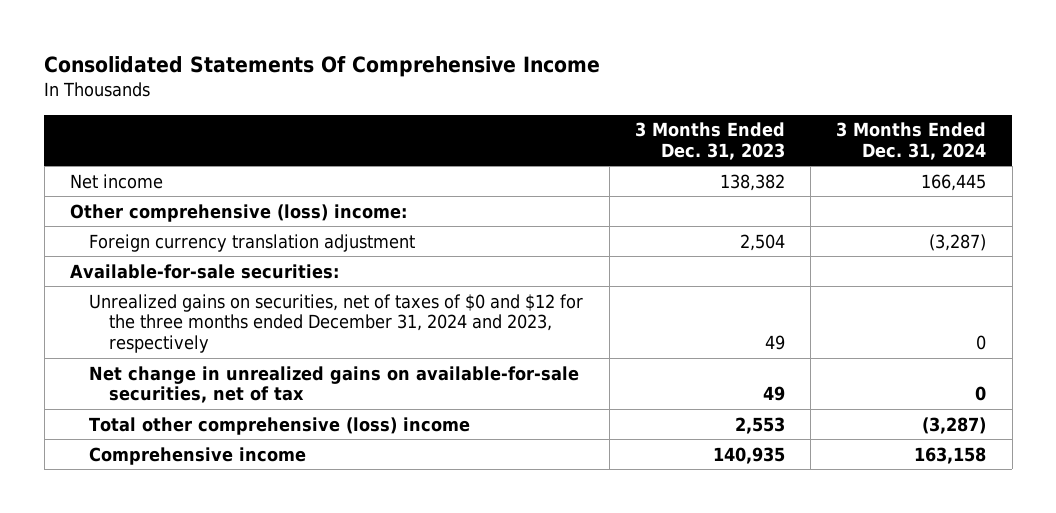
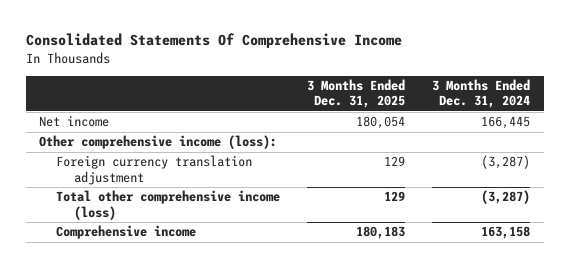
[634,122,785,160] 3 Months Ended Dec. 31, 2023 -> none
none -> [307,79,406,109] 3 Months Ended Dec. 31, 2025
[69,203,407,222] Other comprehensive (loss) income: -> [39,135,278,150] Other comprehensive income (loss):
[69,263,339,279] Available-for-sale securities: -> none
[89,293,584,354] Unrealized gains on securities, net of taxes of $0 and $12 for the three months ended December 31, 2024 and 2023, respectively -> none
[89,365,580,404] Net change in unrealized gains on available-for-sale securities, net of tax -> none
[89,416,471,435] Total other comprehensive (loss) income -> [56,190,281,220] Total other comprehensive income (loss)

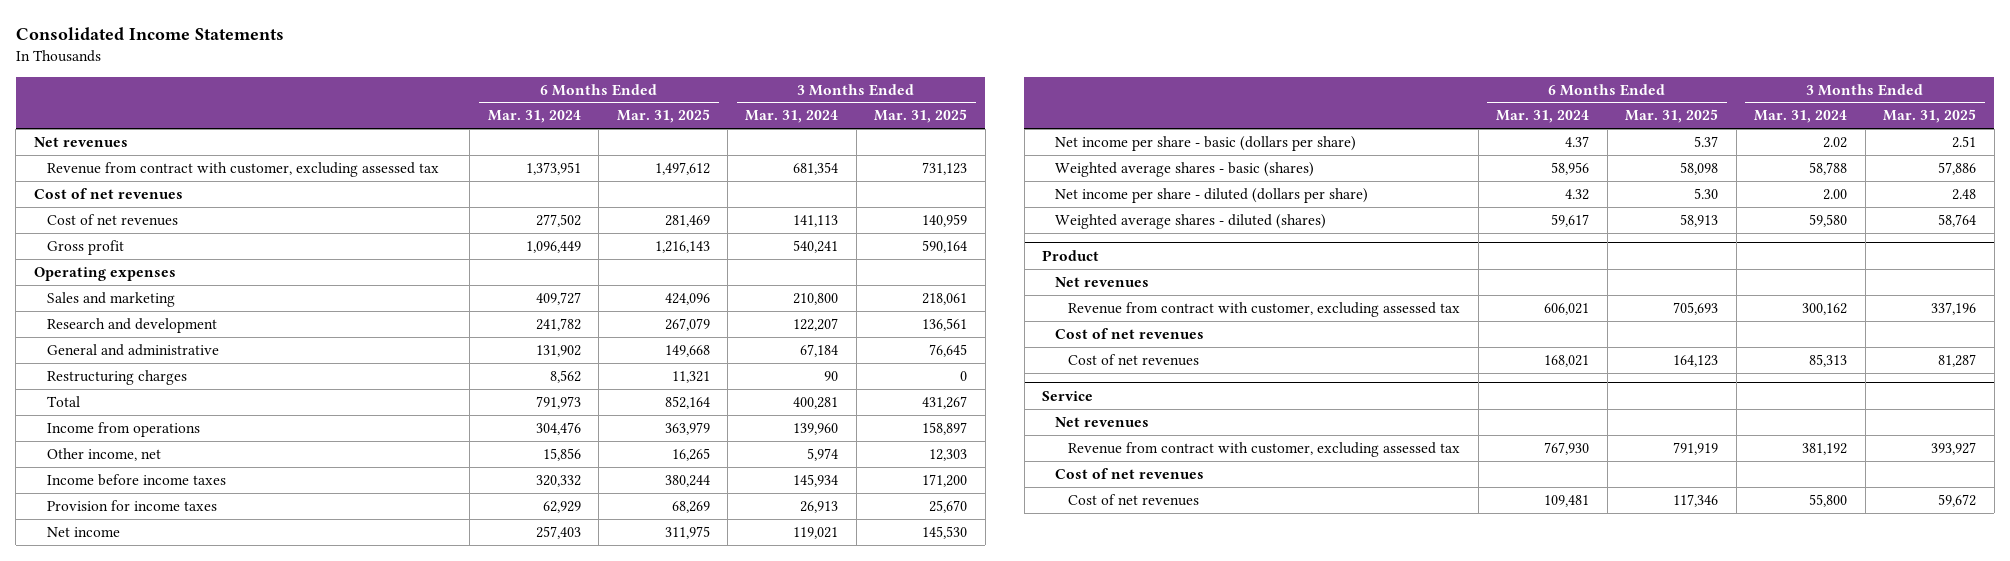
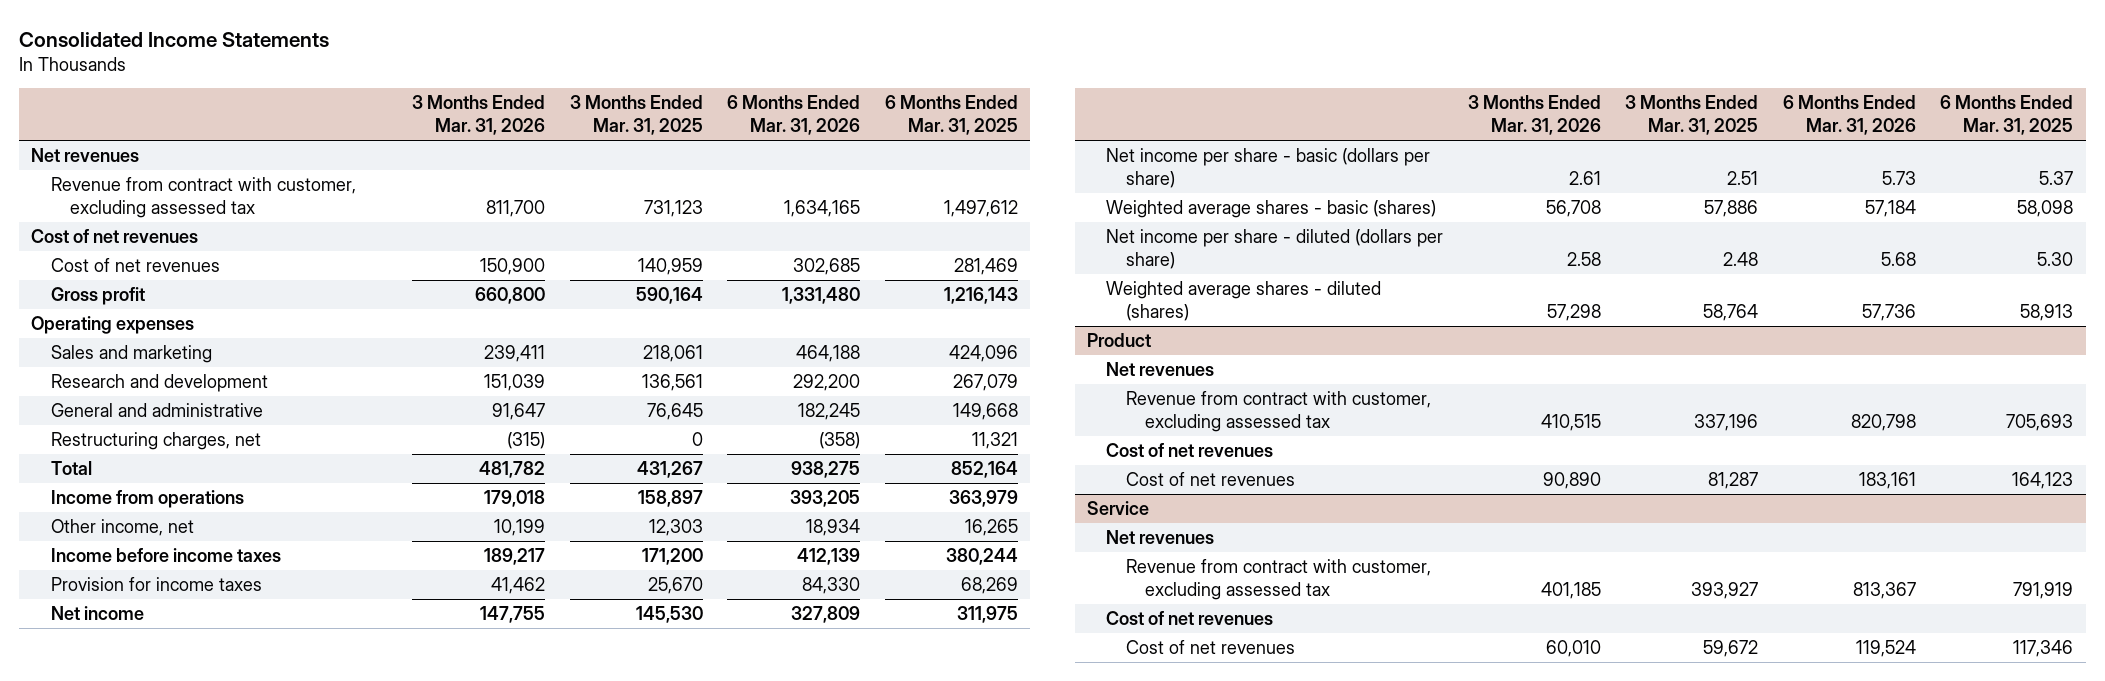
[487,110,581,124] Mar. 31, 2024 -> none
[745,110,839,124] Mar. 31, 2024 -> none
none -> [412,95,546,136] 3 Months Ended Mar. 31, 2026
none -> [727,95,861,136] 6 Months Ended Mar. 31, 2026
[46,369,187,385] Restructuring charges -> [50,431,261,450] Restructuring charges, net

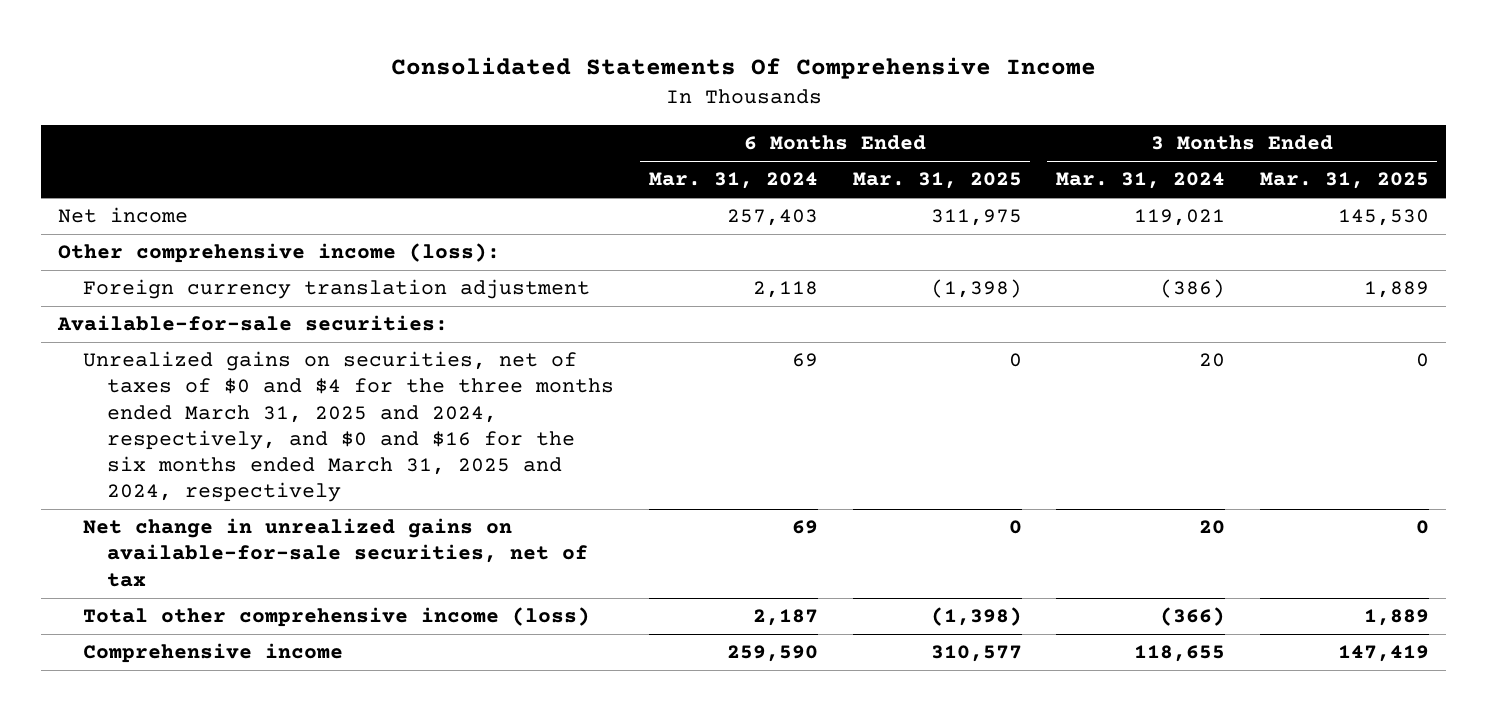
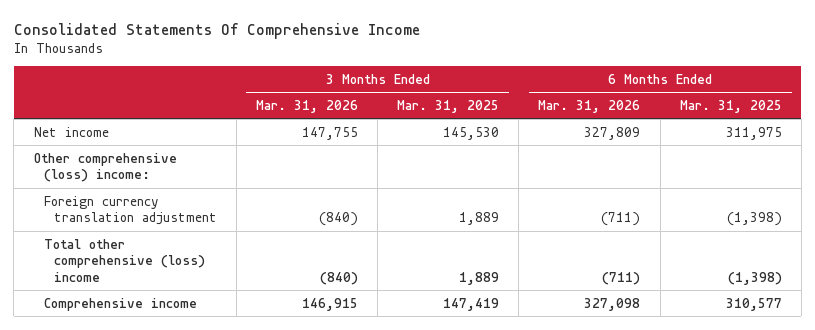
[648,172,818,190] Mar. 31, 2024 -> none
[1056,172,1226,190] Mar. 31, 2024 -> none
none -> [255,100,358,114] Mar. 31, 2026
none -> [538,100,641,114] Mar. 31, 2026
[58,243,501,264] Other comprehensive income (loss): -> [33,152,177,183] Other comprehensive (loss) income:
[57,315,449,332] Available-for-sale securities: -> none
[82,351,615,502] Unrealized gains on securities, net of taxes of $0 and $4 for the three months ended March 31, 2025 and 2024, respectively, and $0 and $16 for the six months ended March 31, 2025 and 2024, respectively -> none
[82,518,589,587] Net change in unrealized gains on available-for-sale securities, net of tax -> none
[82,607,590,628] Total other comprehensive income (loss) -> [43,238,205,283] Total other comprehensive (loss) income

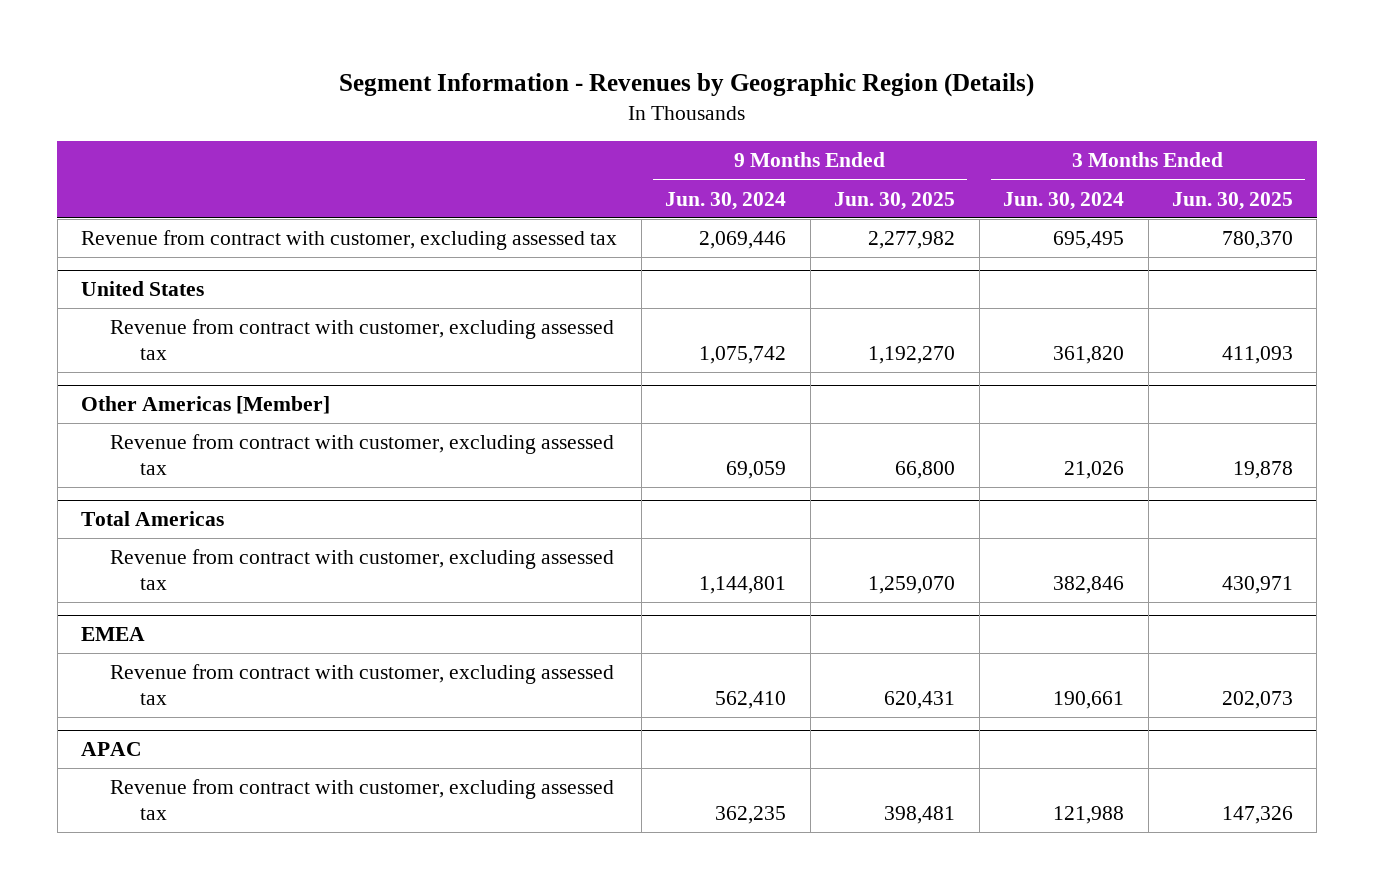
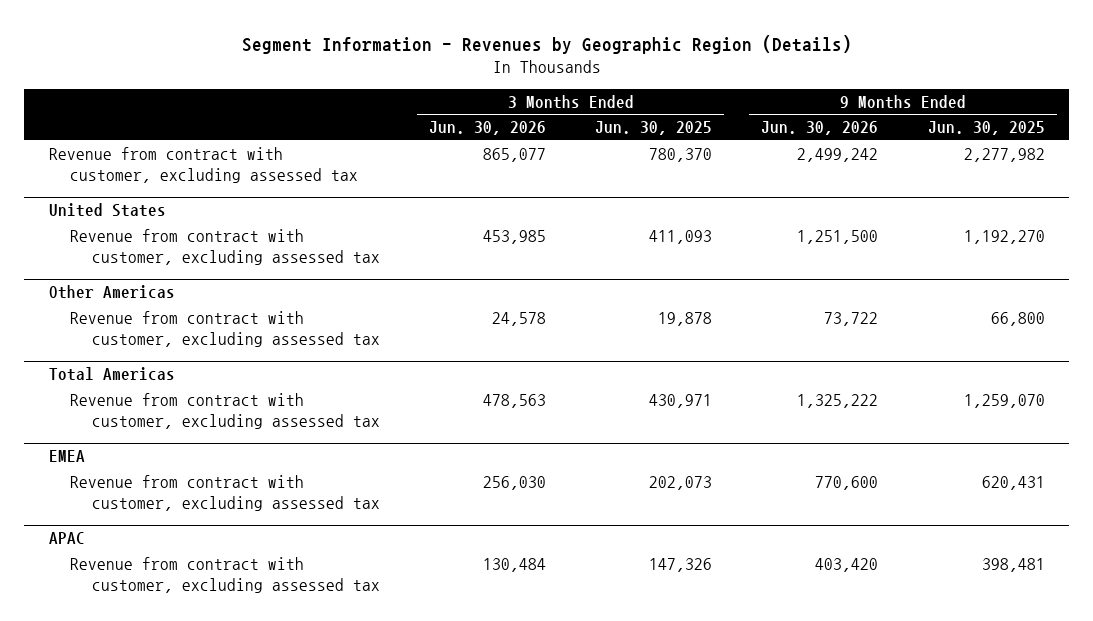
[665,191,787,210] Jun. 30, 2024 -> none
[1003,191,1125,210] Jun. 30, 2024 -> none
none -> [428,121,546,136] Jun. 30, 2026
none -> [761,121,879,136] Jun. 30, 2026
[81,396,331,415] Other Americas [Member] -> [48,285,175,300] Other Americas

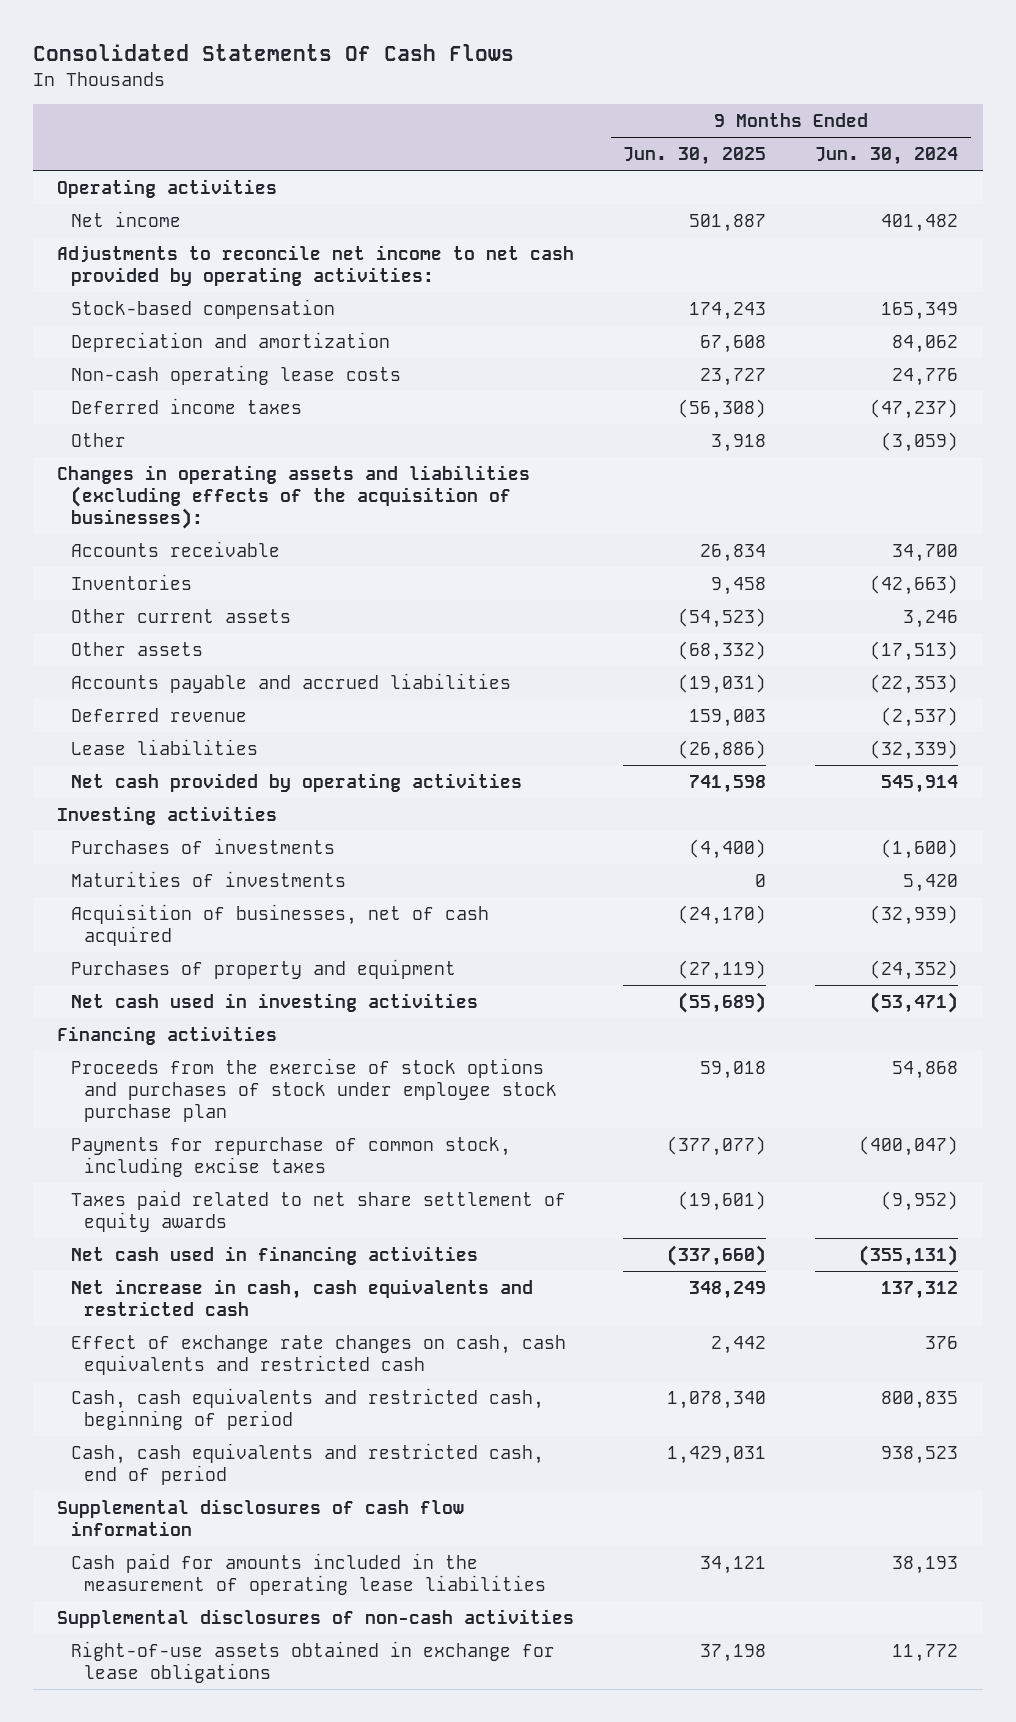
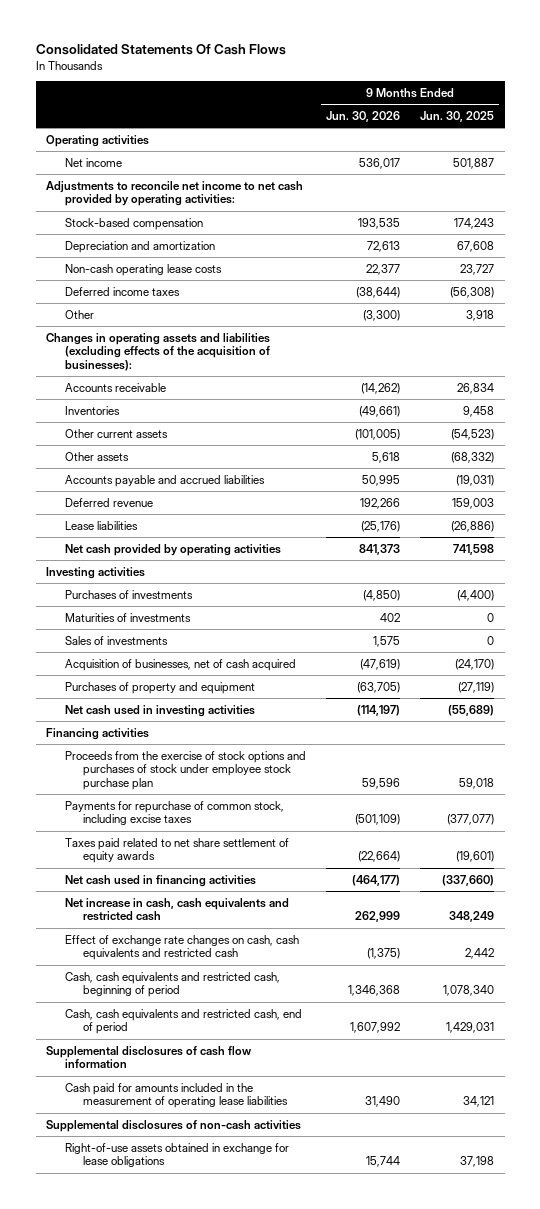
[815,146,959,165] Jun. 30, 2024 -> none
none -> [325,110,400,122] Jun. 30, 2026
none -> [64,635,168,645] Sales of investments

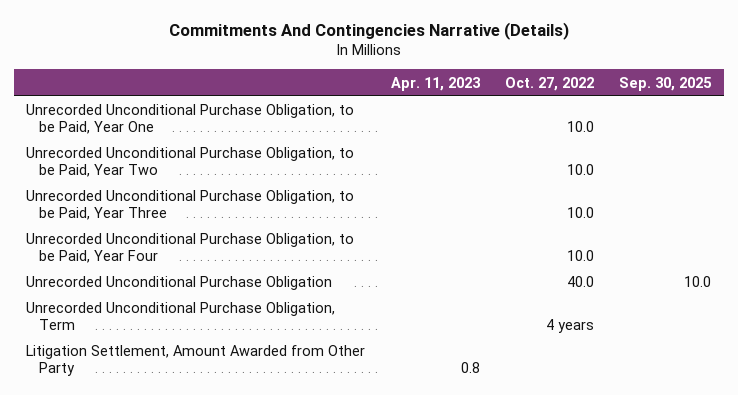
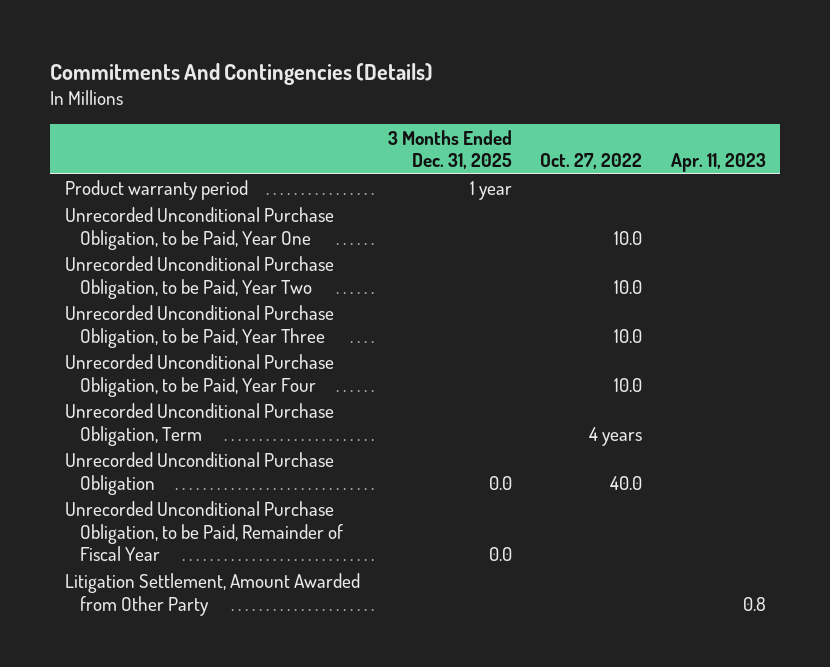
[168,21,569,40] Commitments And Contingencies Narrative (Details) -> [50,62,434,85] Commitments And Contingencies (Details)
[619,76,713,91] Sep. 30, 2025 -> none
none -> [387,129,512,170] 3 Months Ended Dec. 31, 2025
none -> [64,180,248,201] Product warranty period
[26,276,333,291] Unrecorded Unconditional Purchase Obligation -> [64,452,334,495] Unrecorded Unconditional Purchase Obligation
none -> [64,501,344,562] Unrecorded Unconditional Purchase Obligation, to be Paid, Remainder of Fiscal Year

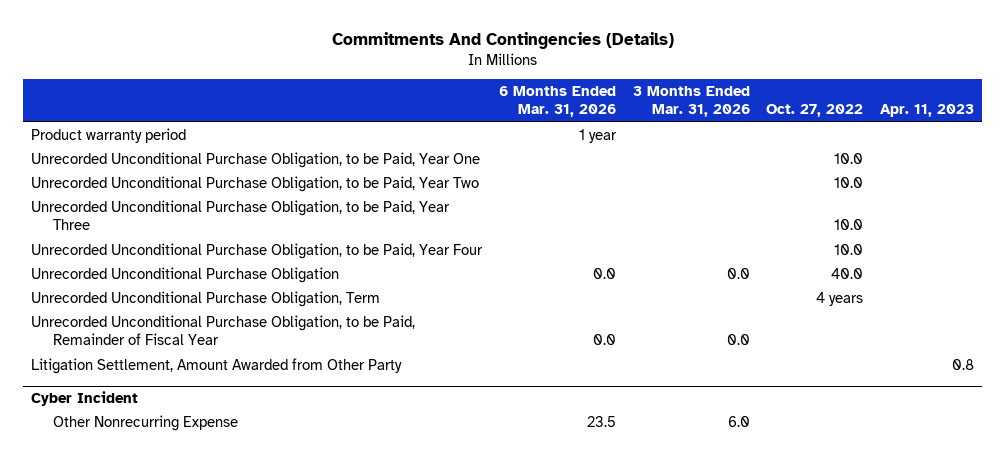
[387,129,512,170] 3 Months Ended Dec. 31, 2025 -> none
none -> [499,86,617,118] 6 Months Ended Mar. 31, 2026
none -> [632,86,750,118] 3 Months Ended Mar. 31, 2026
[64,403,334,446] Unrecorded Unconditional Purchase Obligation, Term -> [31,291,381,308] Unrecorded Unconditional Purchase Obligation, Term
none -> [31,391,139,407] Cyber Incident
none -> [53,415,239,432] Other Nonrecurring Expense

